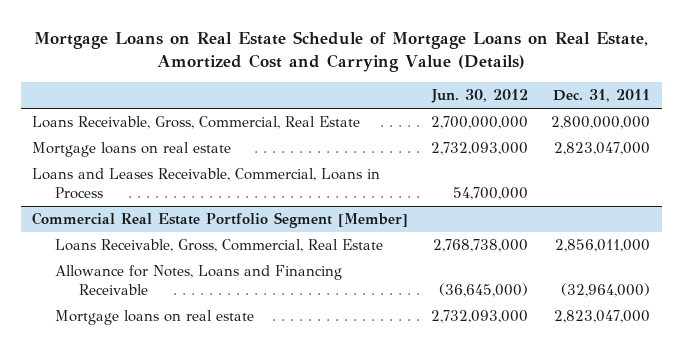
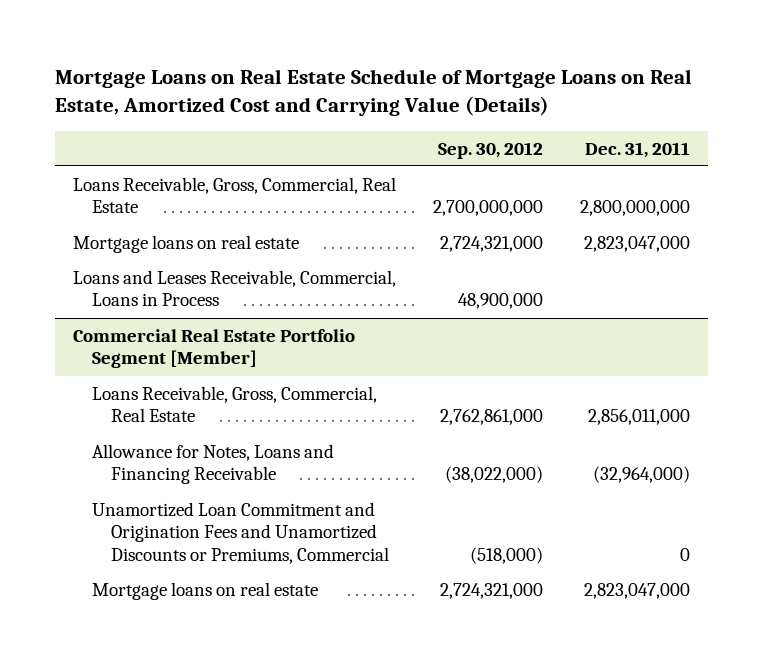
[431,89,529,104] Jun. 30, 2012 -> none
none -> [437,141,543,159] Sep. 30, 2012
none -> [91,501,389,565] Unamortized Loan Commitment and Origination Fees and Unamortized Discounts or Premiums, Commercial

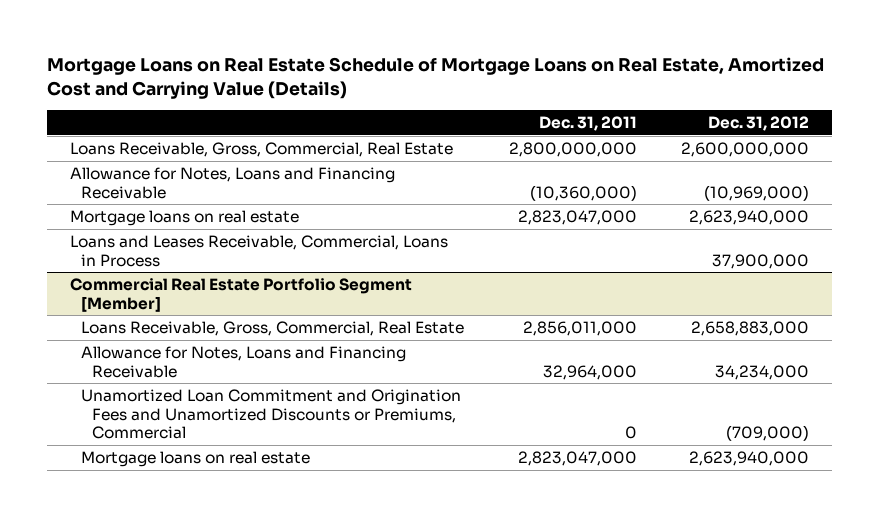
[437,141,543,159] Sep. 30, 2012 -> none
none -> [708,116,810,132] Dec. 31, 2012
none -> [69,166,395,199] Allowance for Notes, Loans and Financing Receivable
[592,466,690,484] (32,964,000) -> [542,364,637,380] 32,964,000

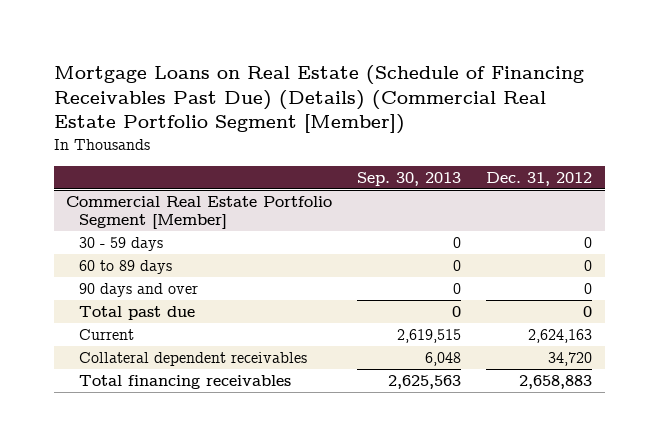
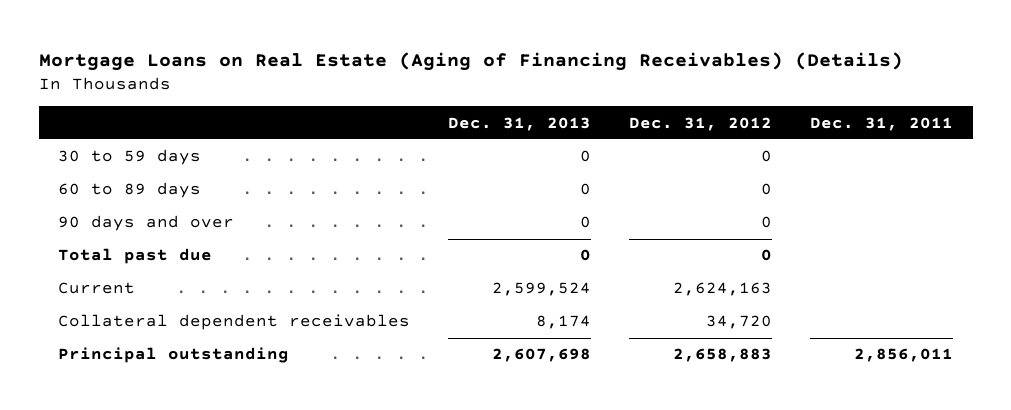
[54,64,585,135] Mortgage Loans on Real Estate (Schedule of Financing Receivables Past Due) (Details) (Commercial Real Estate Portfolio Segment [Member]) -> [38,51,903,71] Mortgage Loans on Real Estate (Aging of Financing Receivables) (Details)
[357,171,462,186] Sep. 30, 2013 -> none
none -> [448,116,592,131] Dec. 31, 2013
none -> [810,116,954,131] Dec. 31, 2011
[66,195,333,230] Commercial Real Estate Portfolio Segment [Member] -> none
[78,236,163,251] 30 - 59 days -> [57,149,201,166] 30 to 59 days
[78,374,291,389] Total financing receivables -> [57,347,289,364] Principal outstanding

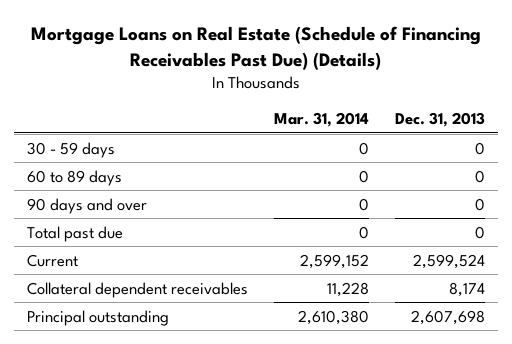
[38,51,903,71] Mortgage Loans on Real Estate (Aging of Financing Receivables) (Details) -> [31,25,482,70] Mortgage Loans on Real Estate (Schedule of Financing Receivables Past Due) (Details)
[629,116,773,131] Dec. 31, 2012 -> none
[810,116,954,131] Dec. 31, 2011 -> none
none -> [274,112,370,128] Mar. 31, 2014
[57,149,201,166] 30 to 59 days -> [27,141,116,158] 30 - 59 days

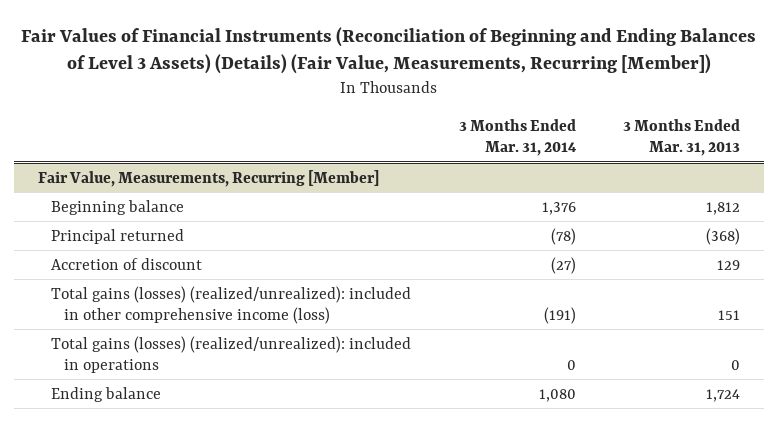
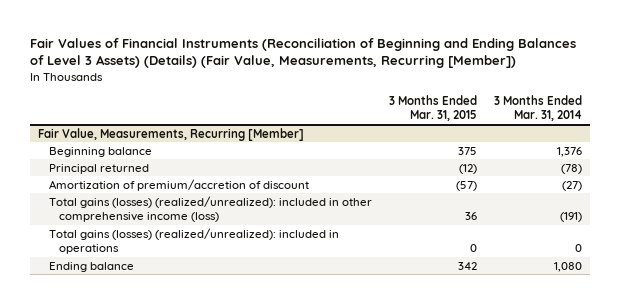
[623,118,741,157] 3 Months Ended Mar. 31, 2013 -> none
none -> [388,94,477,122] 3 Months Ended Mar. 31, 2015
[51,257,203,270] Accretion of discount -> [48,178,309,191] Amortization of premium/accretion of discount

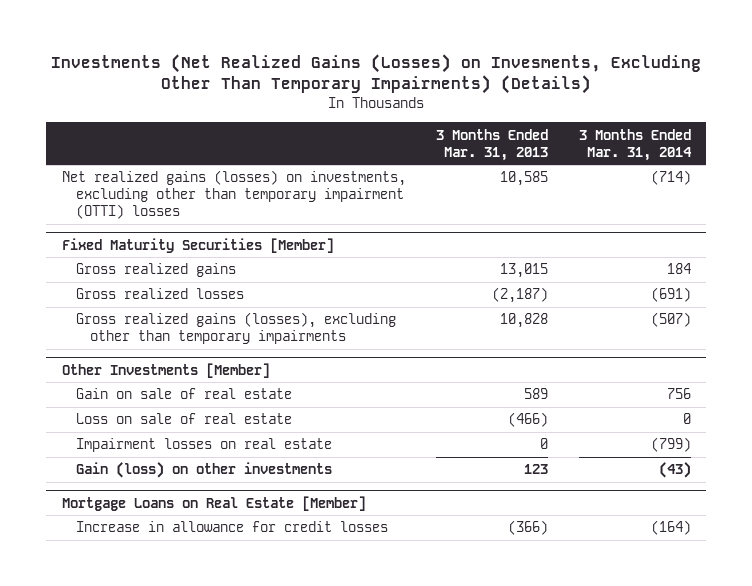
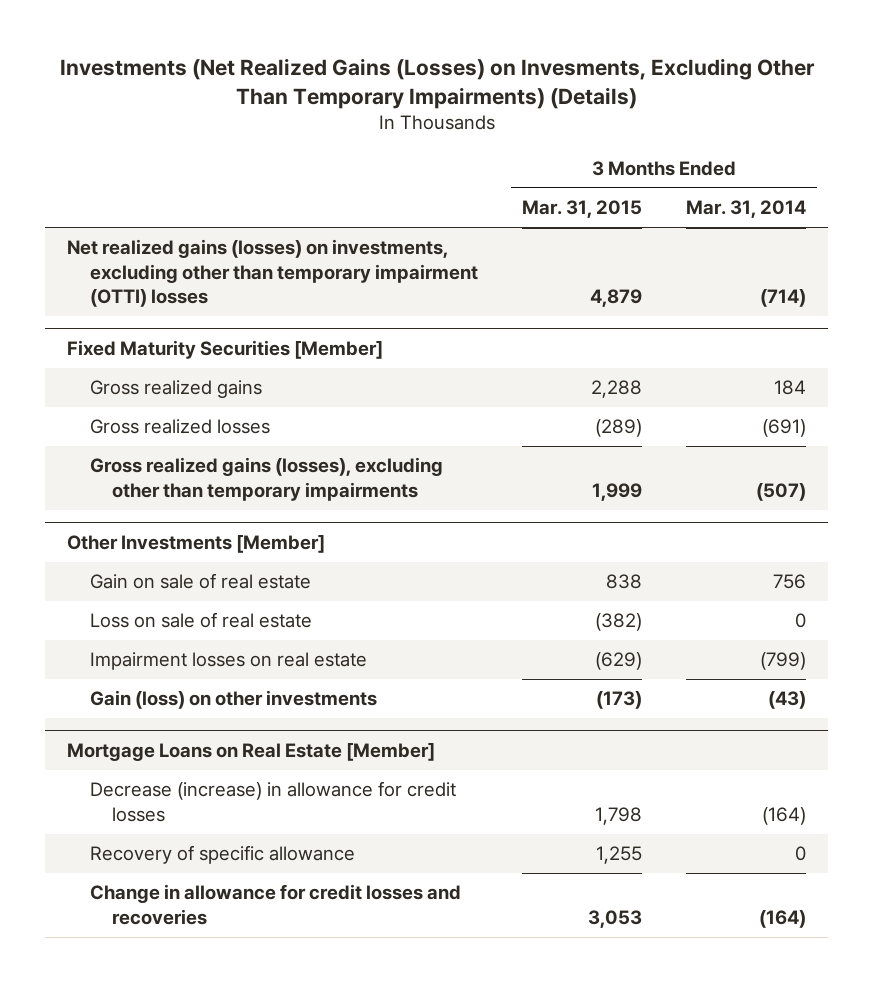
[436,128,549,161] 3 Months Ended Mar. 31, 2013 -> none
none -> [521,200,642,219] Mar. 31, 2015
[75,521,388,533] Increase in allowance for credit losses -> [89,781,456,822] Decrease (increase) in allowance for credit losses
none -> [89,845,355,865] Recovery of specific allowance
none -> [89,884,461,925] Change in allowance for credit losses and recoveries

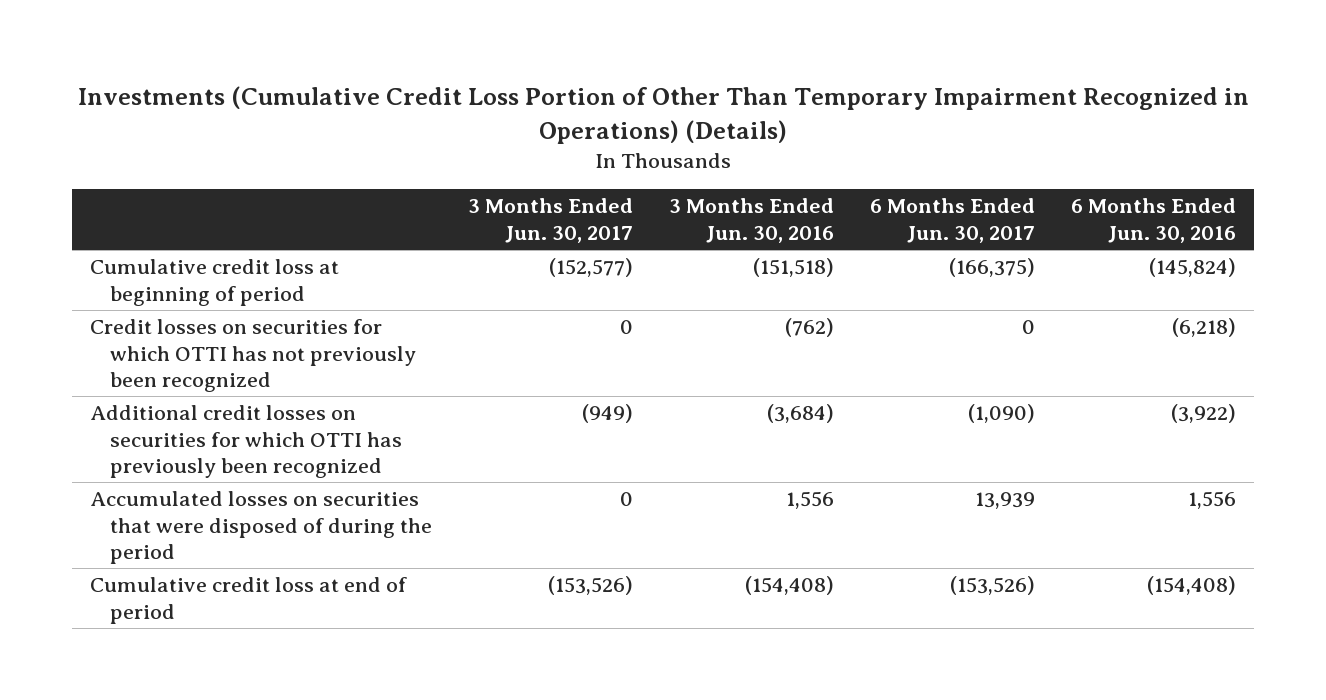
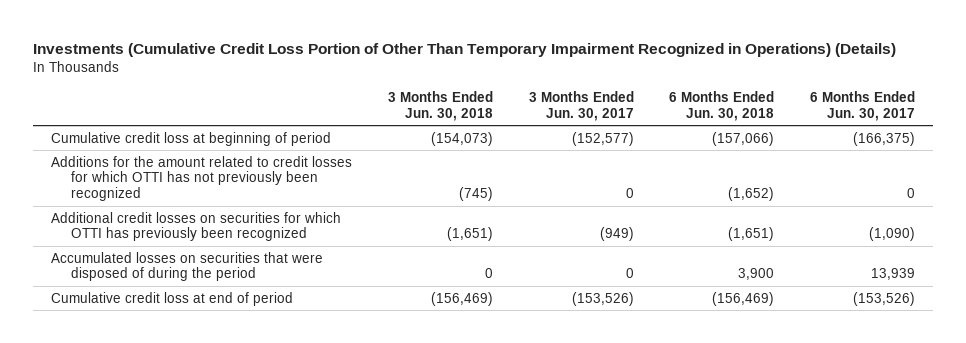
[669,198,835,244] 3 Months Ended Jun. 30, 2016 -> none
[1071,198,1237,244] 6 Months Ended Jun. 30, 2016 -> none
none -> [387,91,493,122] 3 Months Ended Jun. 30, 2018
none -> [669,91,775,122] 6 Months Ended Jun. 30, 2018
[89,318,416,393] Credit losses on securities for which OTTI has not previously been recognized -> [51,155,353,202] Additions for the amount related to credit losses for which OTTI has not previously been recognized

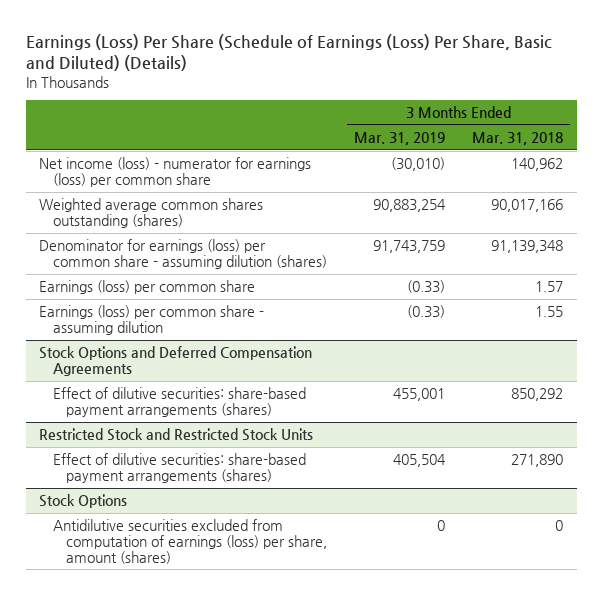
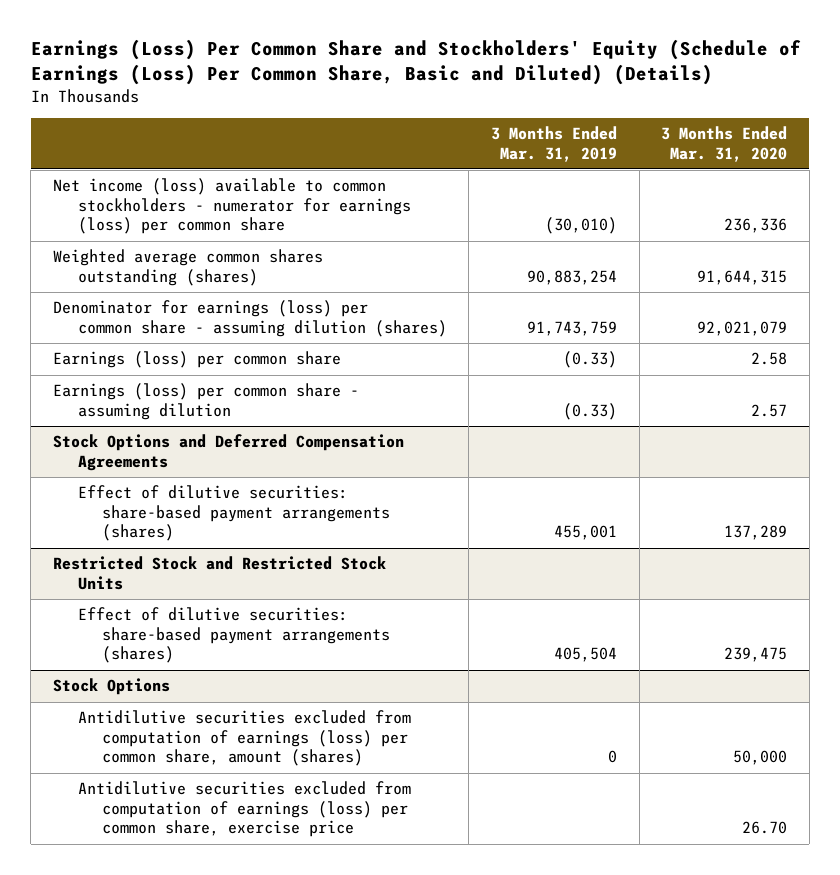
[25,33,552,72] Earnings (Loss) Per Share (Schedule of Earnings (Loss) Per Share, Basic and Diluted) (Details) -> [30,39,801,86] Earnings (Loss) Per Common Share and Stockholders' Equity (Schedule of Earnings (Loss) Per Common Share, Basic and Diluted) (Details)
[472,131,564,145] Mar. 31, 2018 -> none
none -> [661,126,788,162] 3 Months Ended Mar. 31, 2020
[39,157,312,187] Net income (loss) - numerator for earnings (loss) per common share -> [52,178,411,235] Net income (loss) available to common stockholders - numerator for earnings (loss) per common share
[52,519,327,564] Antidilutive securities excluded from computation of earnings (loss) per share, amount (shares) -> [77,710,411,767] Antidilutive securities excluded from computation of earnings (loss) per common share, amount (shares)
none -> [77,781,411,838] Antidilutive securities excluded from computation of earnings (loss) per common share, exercise price

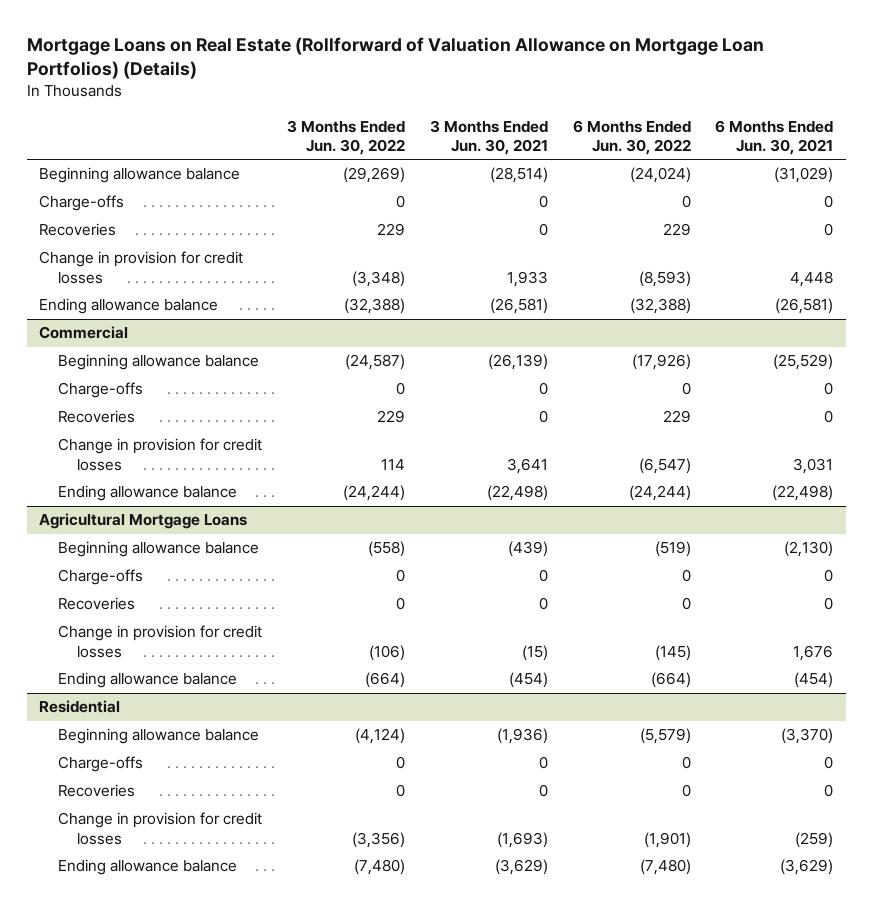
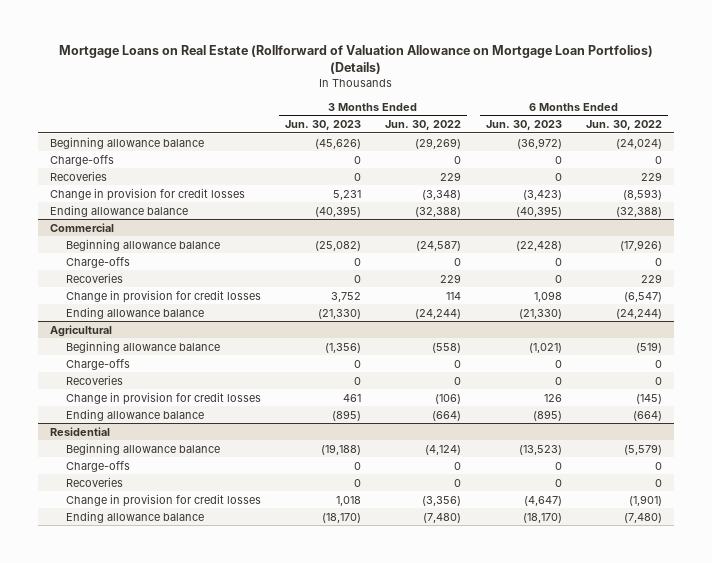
[429,119,548,155] 3 Months Ended Jun. 30, 2021 -> none
[715,119,834,155] 6 Months Ended Jun. 30, 2021 -> none
none -> [285,119,362,130] Jun. 30, 2023
none -> [485,119,562,130] Jun. 30, 2023
[39,513,248,530] Agricultural Mortgage Loans -> [50,324,113,337] Agricultural

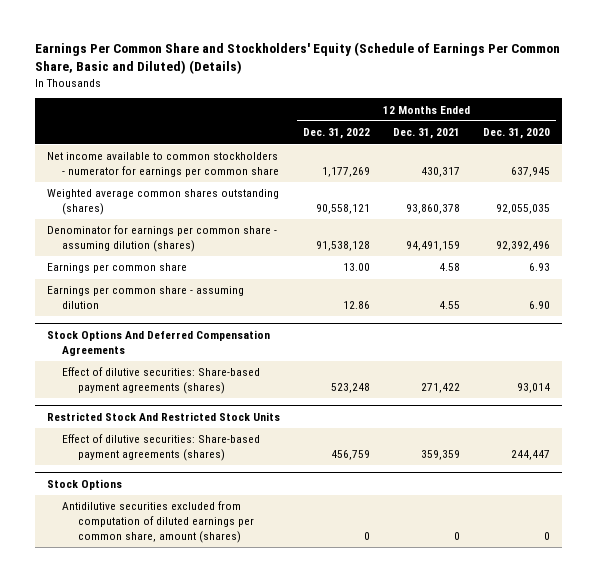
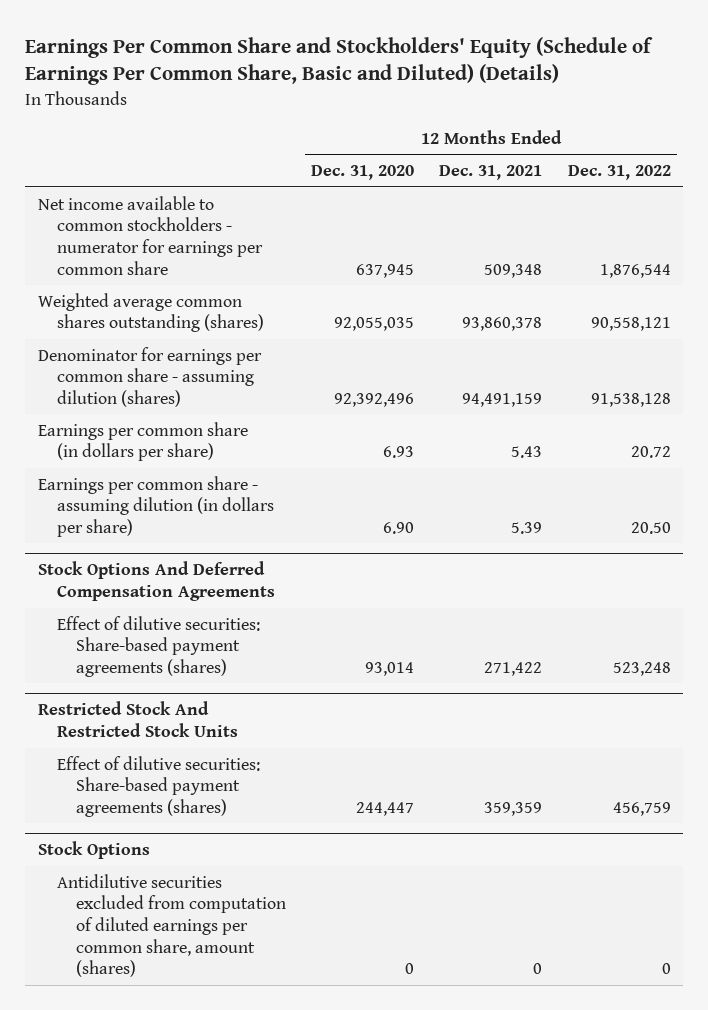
[322,167,371,178] 1,177,269 -> [599,263,671,278] 1,876,544
[421,167,461,178] 430,317 -> [484,263,543,278] 509,348
[46,263,187,274] Earnings per common share -> [37,421,248,462] Earnings per common share (in dollars per share)
[343,263,371,272] 13.00 -> [630,446,671,459] 20.72
[439,263,461,272] 4.58 -> [511,446,543,459] 5.43
[46,286,244,310] Earnings per common share - assuming dilution -> [37,475,274,537] Earnings per common share - assuming dilution (in dollars per share)
[343,301,371,310] 12.86 -> [630,521,671,534] 20.50
[439,301,461,310] 4.55 -> [511,521,543,534] 5.39

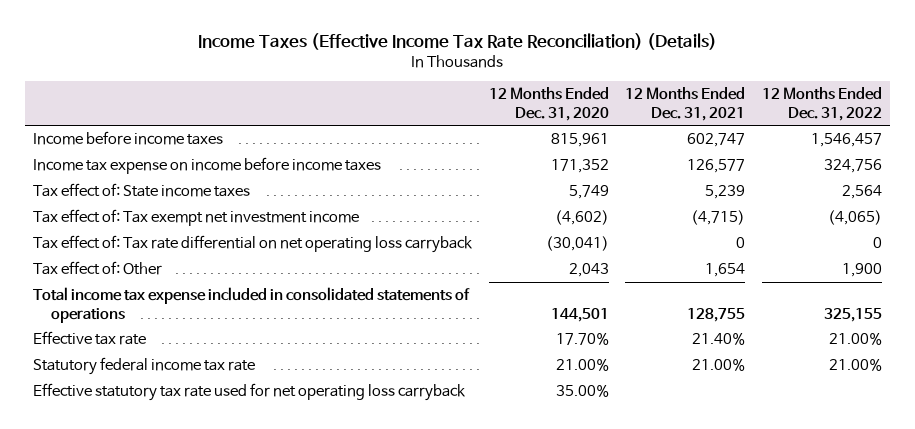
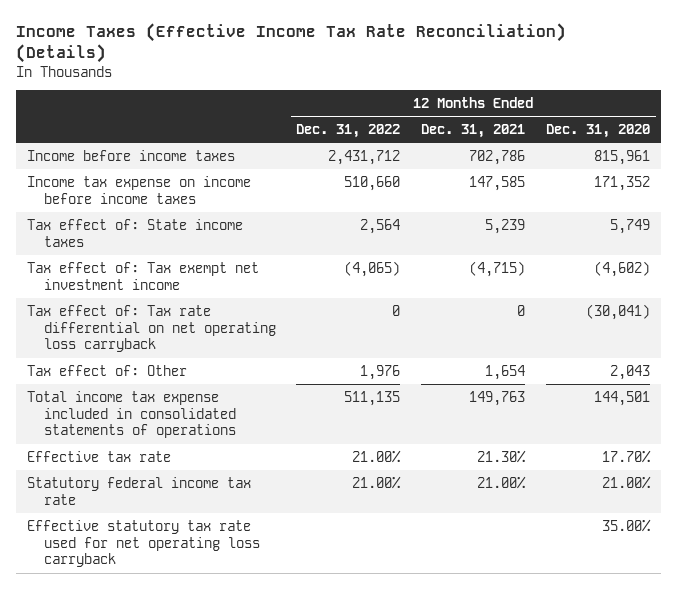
[687,133,746,148] 602,747 -> [469,149,526,165] 702,786
[810,133,882,148] 1,546,457 -> [328,149,401,165] 2,431,712
[687,159,746,174] 126,577 -> [469,175,526,191] 147,585
[823,159,882,174] 324,756 -> [344,175,401,191] 510,660
[841,263,882,278] 1,900 -> [360,364,401,380] 1,976
[687,307,746,322] 128,755 -> [469,390,526,406] 149,763
[823,307,882,322] 325,155 -> [344,390,401,406] 511,135
[692,332,746,346] 21.40% -> [477,449,527,463] 21.30%

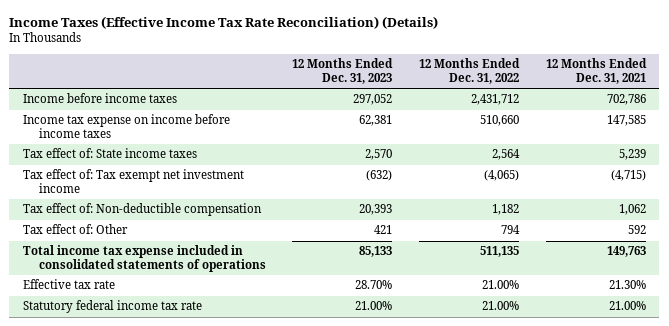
[546,124,651,139] Dec. 31, 2020 -> none
none -> [292,58,394,84] 12 Months Ended Dec. 31, 2023
[26,304,276,353] Tax effect of: Tax rate differential on net operating loss carryback -> none
none -> [22,203,262,217] Tax effect of: Non-deductible compensation
[360,364,401,380] 1,976 -> [501,225,521,235] 794
[485,364,526,380] 1,654 -> [627,225,646,235] 592
[26,519,260,568] Effective statutory tax rate used for net operating loss carryback -> none

